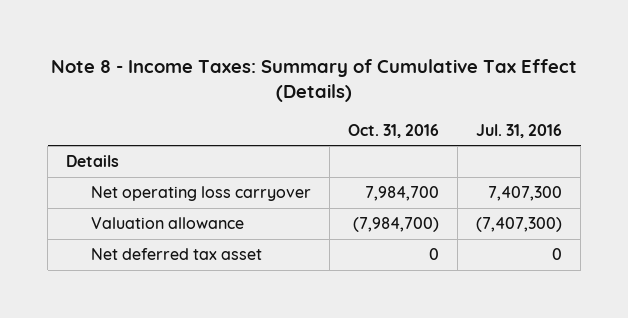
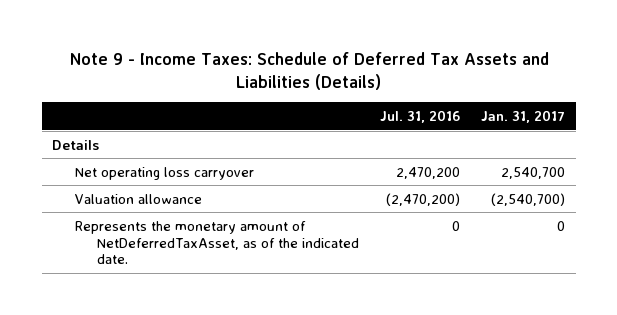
[51,58,578,102] Note 8 - Income Taxes: Summary of Cumulative Tax Effect (Details) -> [69,51,549,90] Note 9 - Income Taxes: Schedule of Deferred Tax Assets and Liabilities (Details)
[348,123,440,138] Oct. 31, 2016 -> none
none -> [481,109,566,123] Jan. 31, 2017
[488,186,563,202] 7,407,300 -> [396,166,461,179] 2,470,200
[476,217,563,233] (7,407,300) -> [386,192,461,206] (2,470,200)
[90,248,262,261] Net deferred tax asset -> [74,220,360,265] Represents the monetary amount of NetDeferredTaxAsset, as of the indicated date.

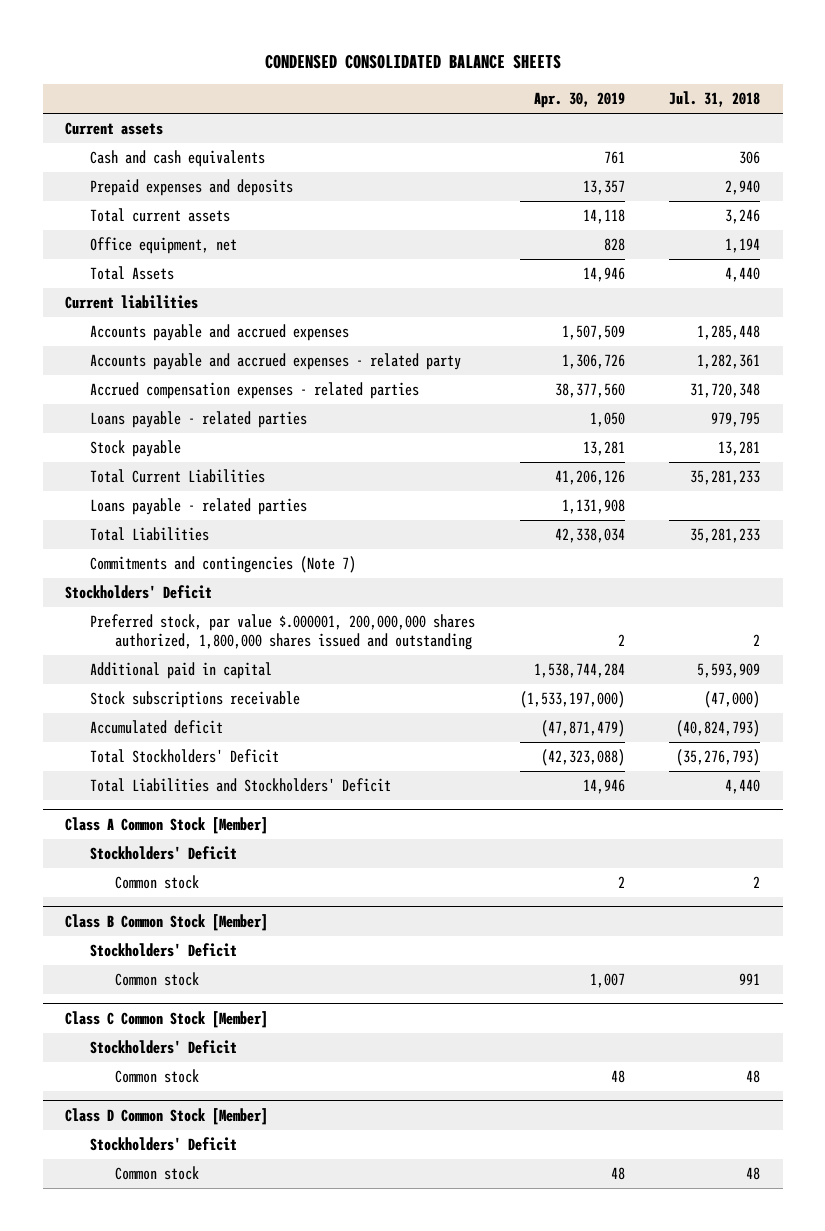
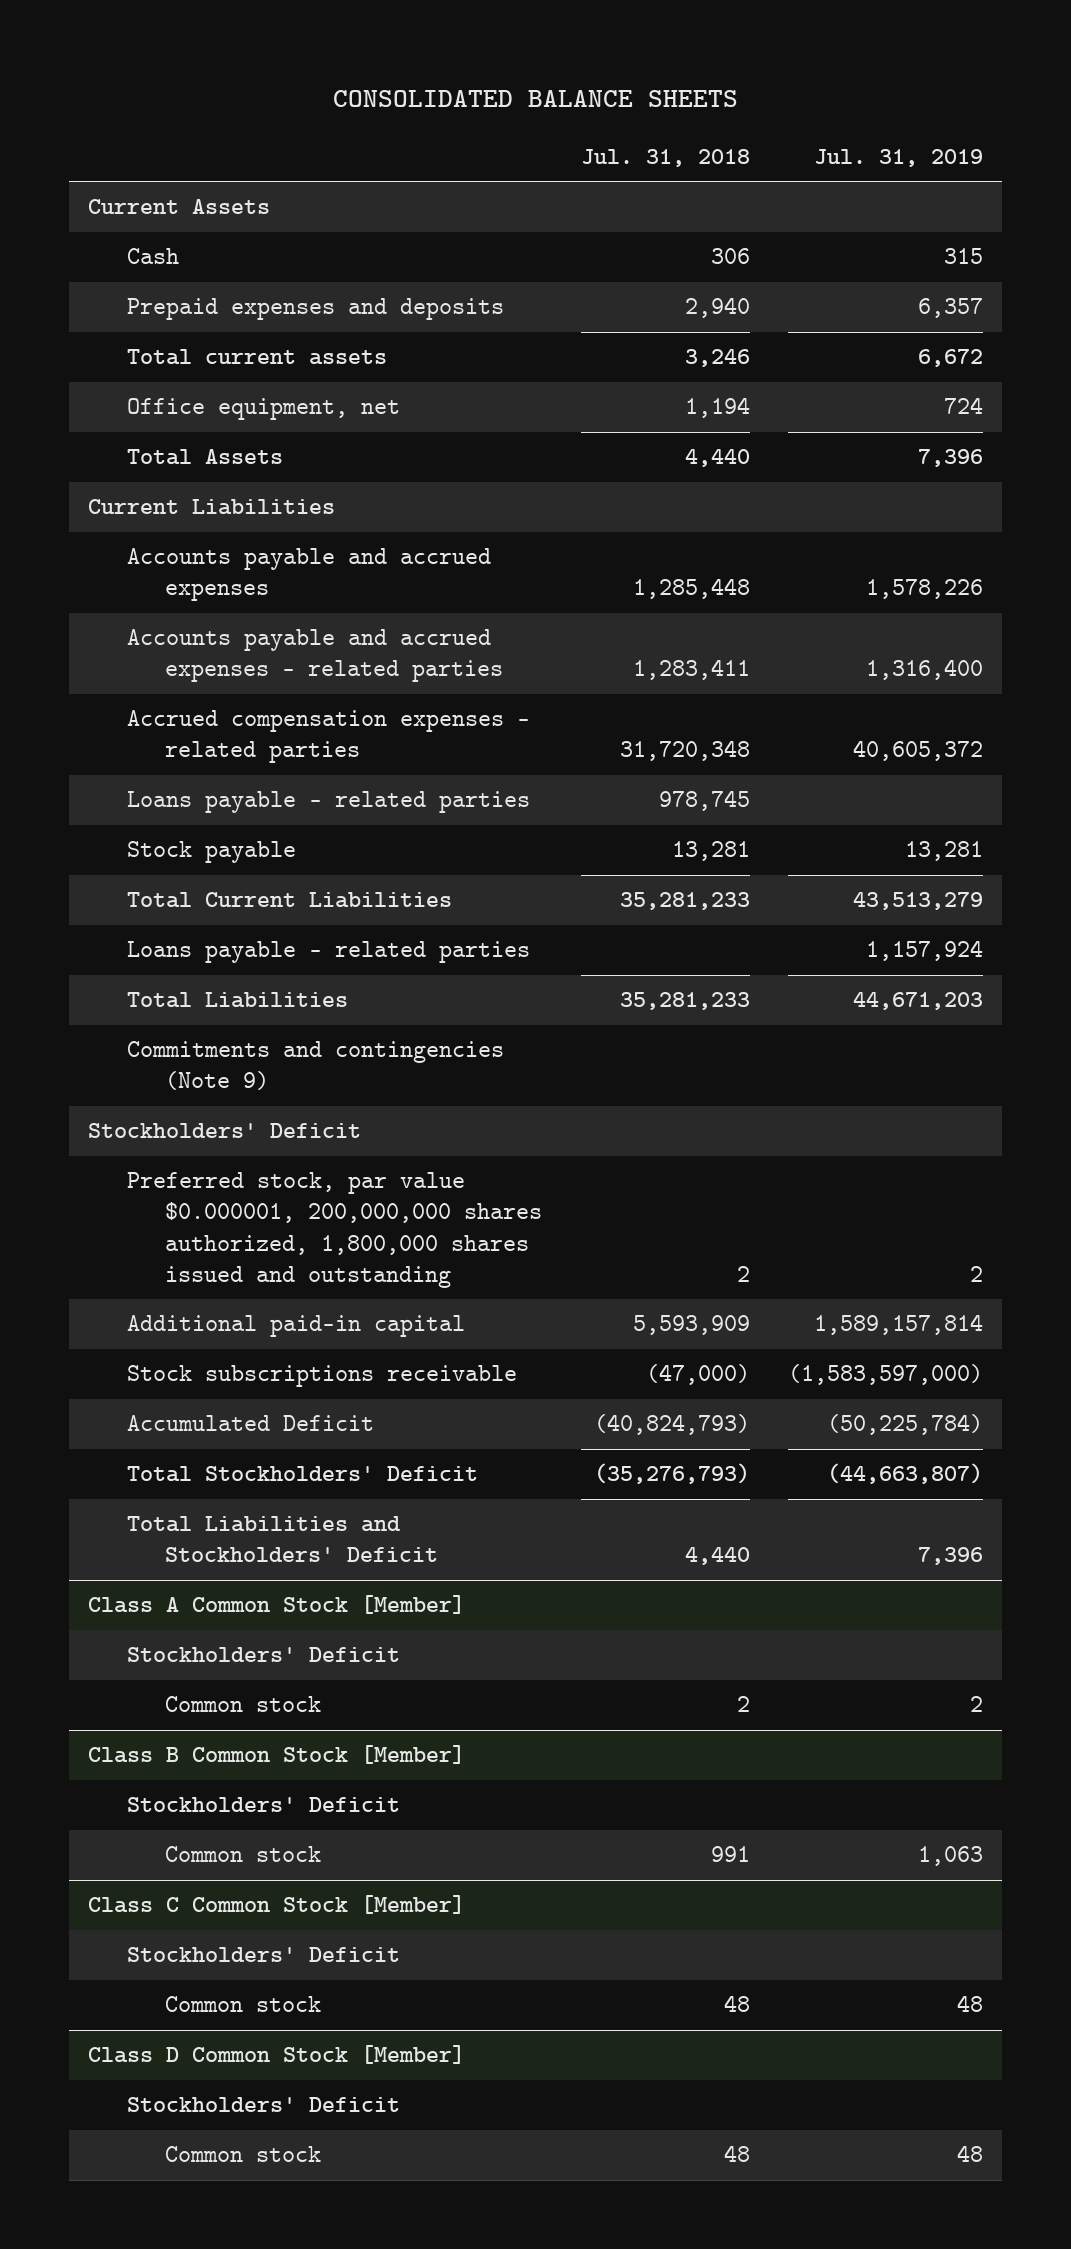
[264,53,561,69] CONDENSED CONSOLIDATED BALANCE SHEETS -> [332,90,738,108] CONSOLIDATED BALANCE SHEETS
[533,92,625,109] Apr. 30, 2019 -> none
none -> [814,148,984,167] Jul. 31, 2019
[90,150,266,168] Cash and cash equivalents -> none
[65,122,164,136] Current assets -> [88,199,271,215] Current Assets
none -> [126,248,179,265] Cash
[65,295,199,310] Current liabilities -> [88,499,336,516] Current Liabilities
[90,353,462,371] Accounts payable and accrued expenses - related party -> [126,629,504,683] Accounts payable and accrued expenses - related parties
[697,354,761,370] 1,282,361 -> [632,659,750,681] 1,283,411
[711,412,761,428] 979,795 -> [658,790,750,812] 978,745
[90,556,357,574] Commitments and contingencies (Note 7) -> [126,1041,504,1091] Commitments and contingencies (Note 9)
[90,614,476,651] Preferred stock, par value $.000001, 200,000,000 shares authorized, 1,800,000 shares issued and outstanding -> [126,1172,543,1288] Preferred stock, par value $0.000001, 200,000,000 shares authorized, 1,800,000 shares issued and outstanding
[90,662,273,680] Additional paid in capital -> [126,1315,465,1338] Additional paid-in capital
[90,720,224,735] Accumulated deficit -> [126,1415,374,1432] Accumulated Deficit

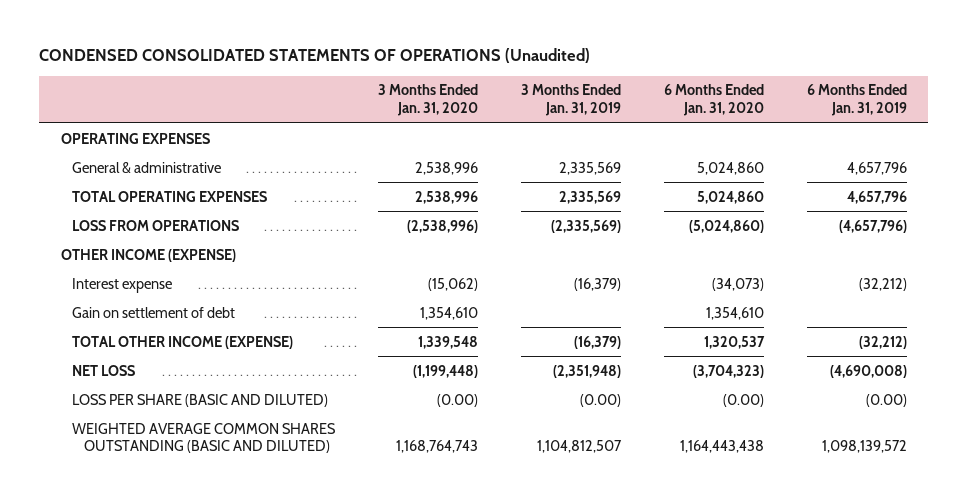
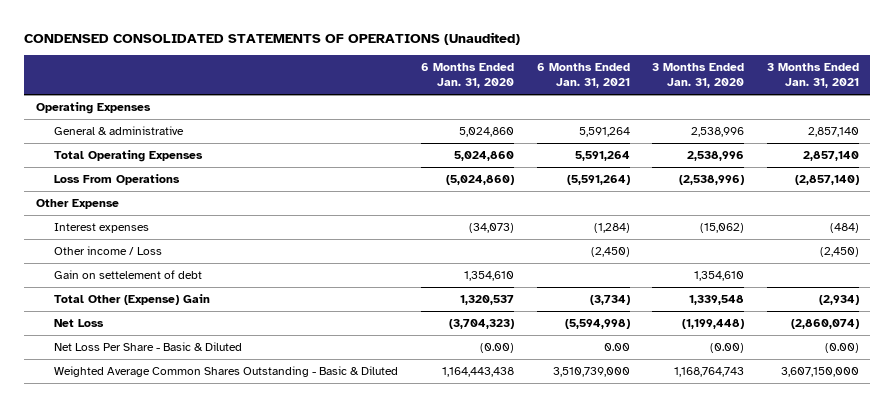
[521,84,622,117] 3 Months Ended Jan. 31, 2019 -> none
[806,84,907,117] 6 Months Ended Jan. 31, 2019 -> none
none -> [536,62,630,89] 6 Months Ended Jan. 31, 2021
none -> [767,62,860,89] 3 Months Ended Jan. 31, 2021
[60,132,210,144] OPERATING EXPENSES -> [35,102,151,115] Operating Expenses
[72,190,268,202] TOTAL OPERATING EXPENSES -> [54,150,204,163] Total Operating Expenses
[72,219,240,231] LOSS FROM OPERATIONS -> [54,174,181,186] Loss From Operations
[60,248,236,262] OTHER INCOME (EXPENSE) -> [35,199,119,210] Other Expense
[72,277,173,293] Interest expense -> [54,223,150,234] Interest expenses
none -> [54,246,163,256] Other income / Loss
[72,306,236,318] Gain on settlement of debt -> [54,270,203,280] Gain on settelement of debt
[72,335,294,349] TOTAL OTHER INCOME (EXPENSE) -> [54,294,211,306] Total Other (Expense) Gain
[72,364,136,376] NET LOSS -> [54,319,105,328] Net Loss
[72,393,329,407] LOSS PER SHARE (BASIC AND DILUTED) -> [54,342,243,352] Net Loss Per Share - Basic & Diluted
[72,422,337,454] WEIGHTED AVERAGE COMMON SHARES OUTSTANDING (BASIC AND DILUTED) -> [54,366,399,378] Weighted Average Common Shares Outstanding - Basic & Diluted

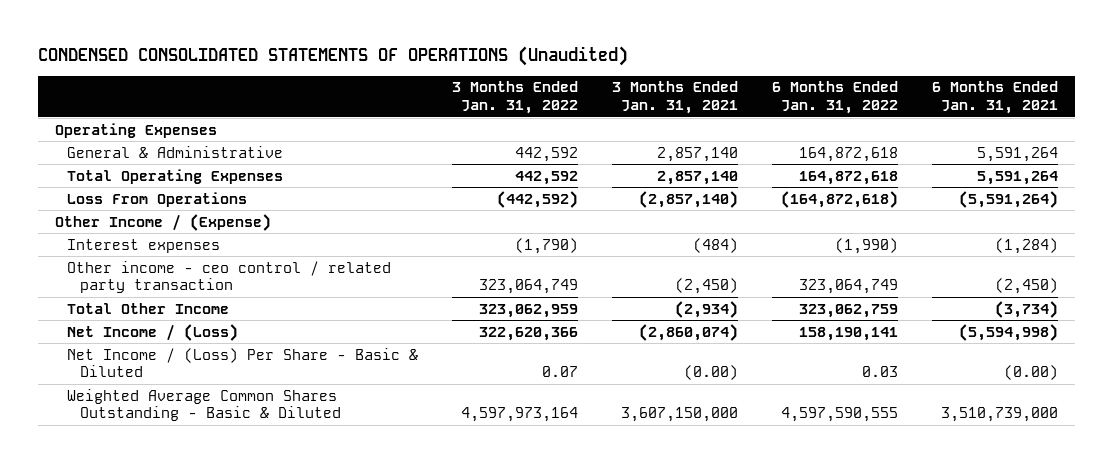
[420,62,514,89] 6 Months Ended Jan. 31, 2020 -> none
[652,62,745,89] 3 Months Ended Jan. 31, 2020 -> none
none -> [452,81,579,115] 3 Months Ended Jan. 31, 2022
none -> [771,81,898,115] 6 Months Ended Jan. 31, 2022
[54,126,185,136] General & administrative -> [67,145,284,158] General & Administrative
[35,199,119,210] Other Expense -> [55,213,272,231] Other Income / (Expense)
[54,270,203,280] Gain on settelement of debt -> none
[54,294,211,306] Total Other (Expense) Gain -> none
none -> [67,260,392,294] Other income - ceo control / related party transaction
[54,246,163,256] Other income / Loss -> [67,302,230,314] Total Other Income
[590,247,630,258] (2,450) -> [994,300,1058,318] (3,734)
[820,247,860,258] (2,450) -> [675,300,739,318] (2,934)
[54,319,105,328] Net Loss -> [67,323,239,341] Net Income / (Loss)
[54,342,243,352] Net Loss Per Share - Basic & Diluted -> [67,347,419,378] Net Income / (Loss) Per Share - Basic & Diluted
[603,343,630,352] 0.00 -> [1003,365,1058,381] (0.00)

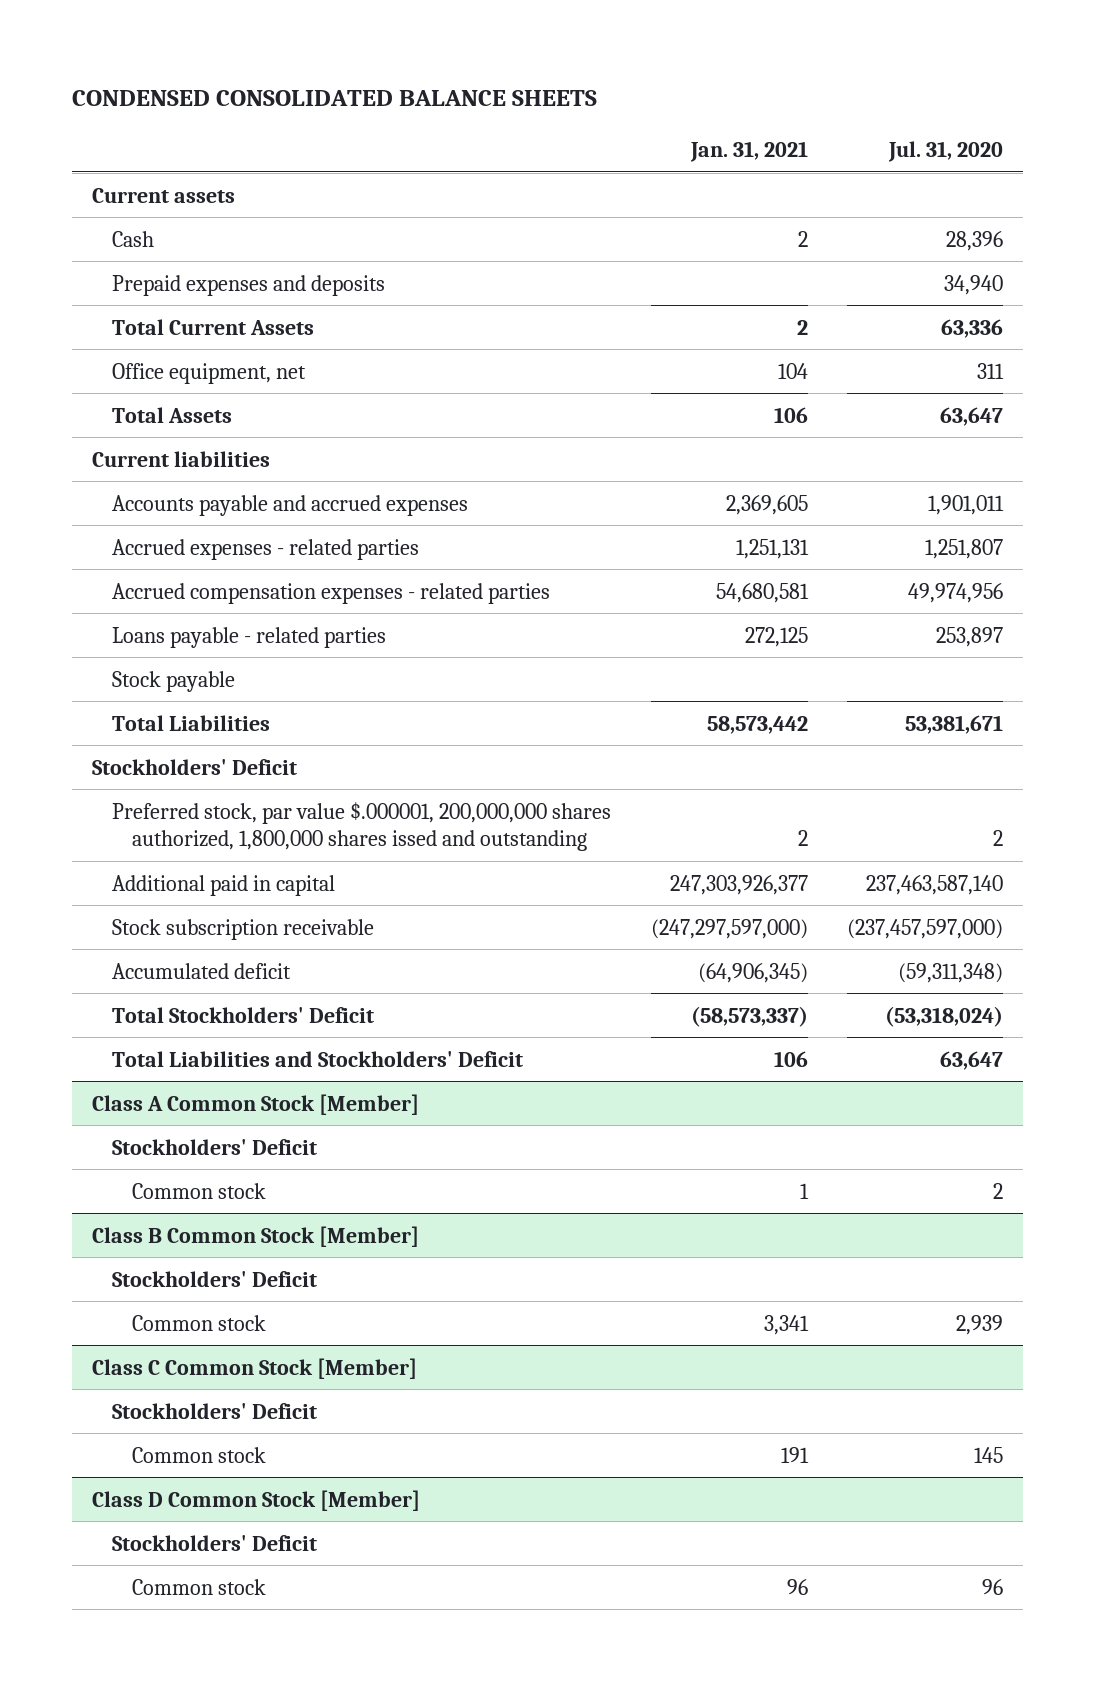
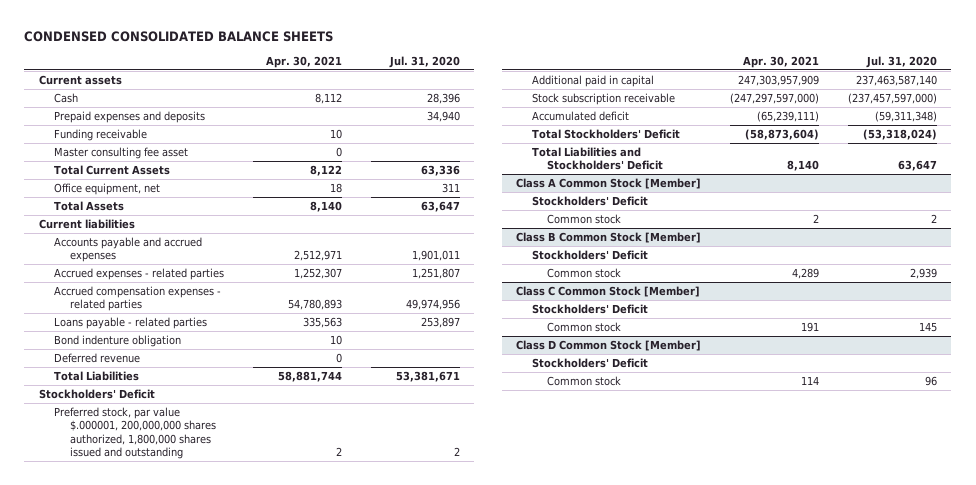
[689,140,808,162] Jan. 31, 2021 -> none
none -> [265,56,342,69] Apr. 30, 2021
none -> [54,128,148,141] Funding receivable
none -> [54,146,189,159] Master consulting fee asset
[111,670,235,692] Stock payable -> none
none -> [54,334,182,347] Bond indenture obligation
none -> [54,352,141,363] Deferred revenue
[111,801,611,852] Preferred stock, par value $.000001, 200,000,000 shares authorized, 1,800,000 shares issed and outstanding -> [54,406,216,460] Preferred stock, par value $.000001, 200,000,000 shares authorized, 1,800,000 shares issued and outstanding

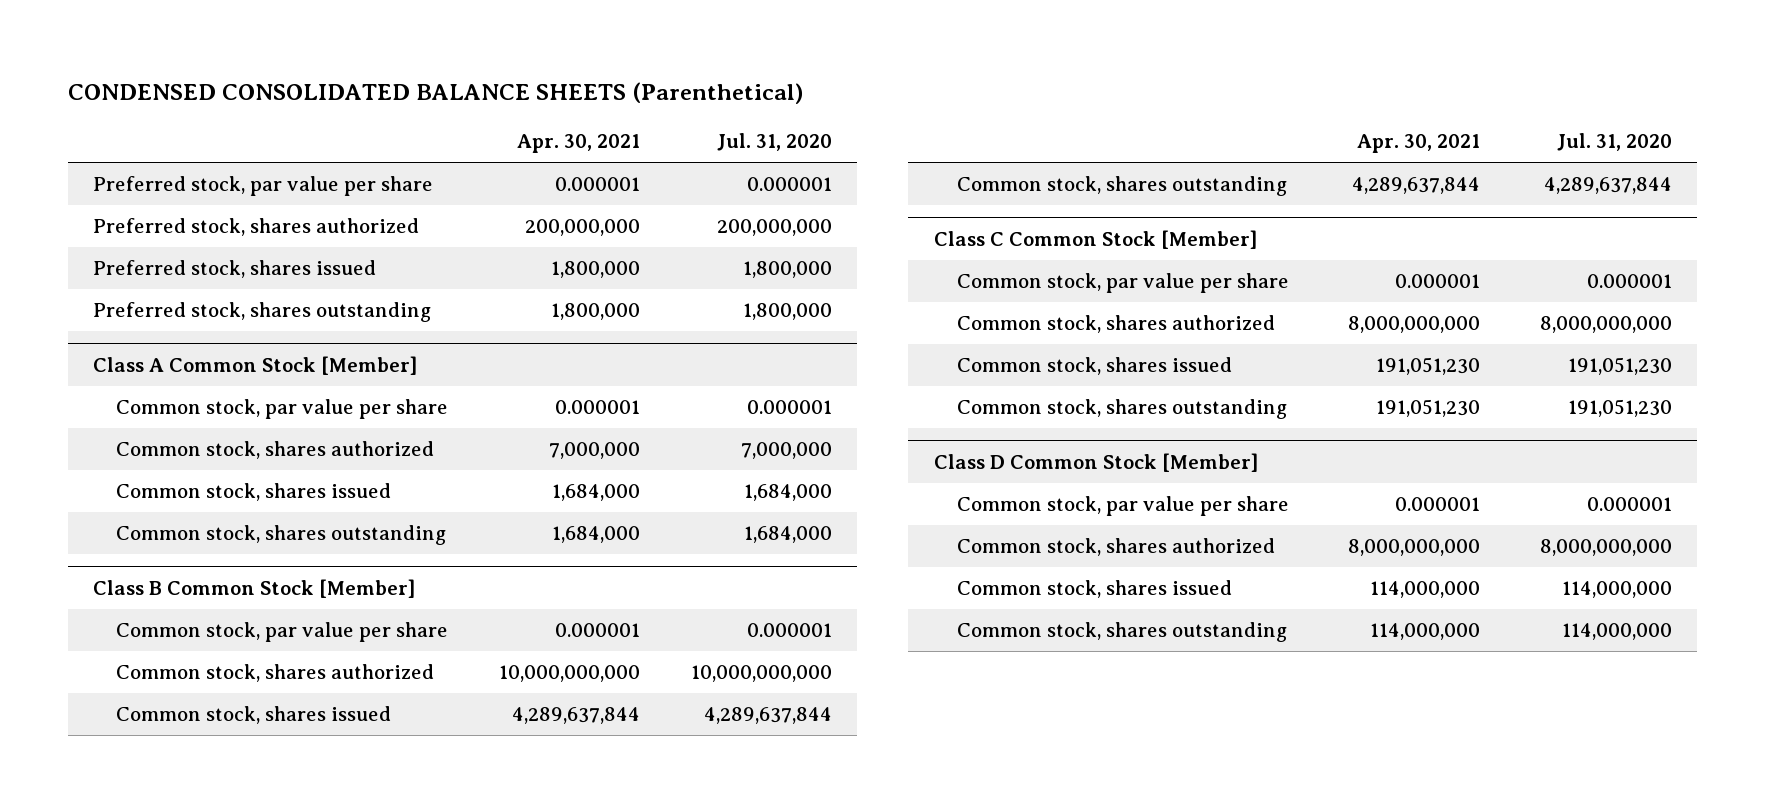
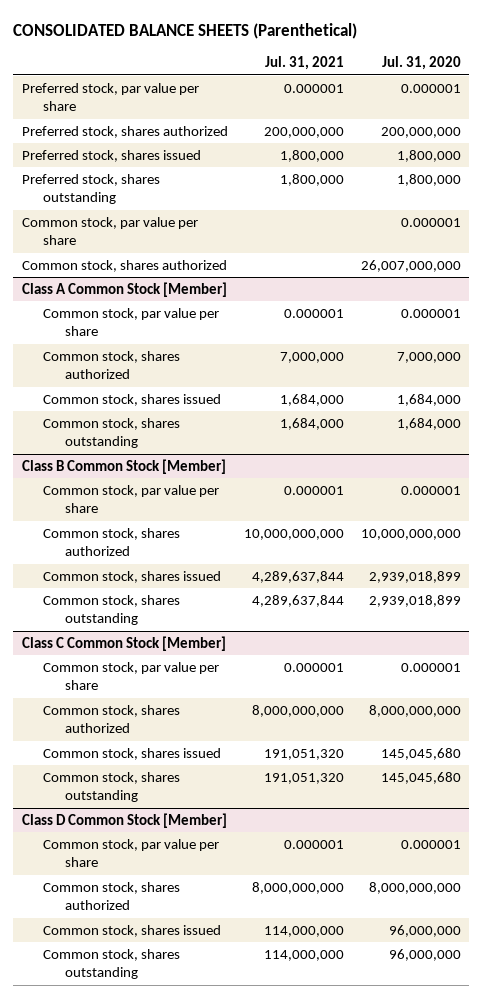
[67,81,803,104] CONDENSED CONSOLIDATED BALANCE SHEETS (Parenthetical) -> [13,22,358,39] CONSOLIDATED BALANCE SHEETS (Parenthetical)
[516,134,640,154] Apr. 30, 2021 -> none
none -> [265,56,345,71] Jul. 31, 2021
none -> [21,216,198,246] Common stock, par value per share
none -> [21,259,227,272] Common stock, shares authorized
[703,706,832,724] 4,289,637,844 -> [368,570,461,583] 2,939,018,899
[1544,176,1673,194] 4,289,637,844 -> [368,594,461,607] 2,939,018,899
[1568,356,1673,375] 191,051,230 -> [380,747,461,760] 145,045,680
[1568,398,1673,417] 191,051,230 -> [380,771,461,784] 145,045,680
[1562,580,1673,598] 114,000,000 -> [388,924,461,937] 96,000,000
[1562,622,1673,640] 114,000,000 -> [388,948,461,961] 96,000,000

